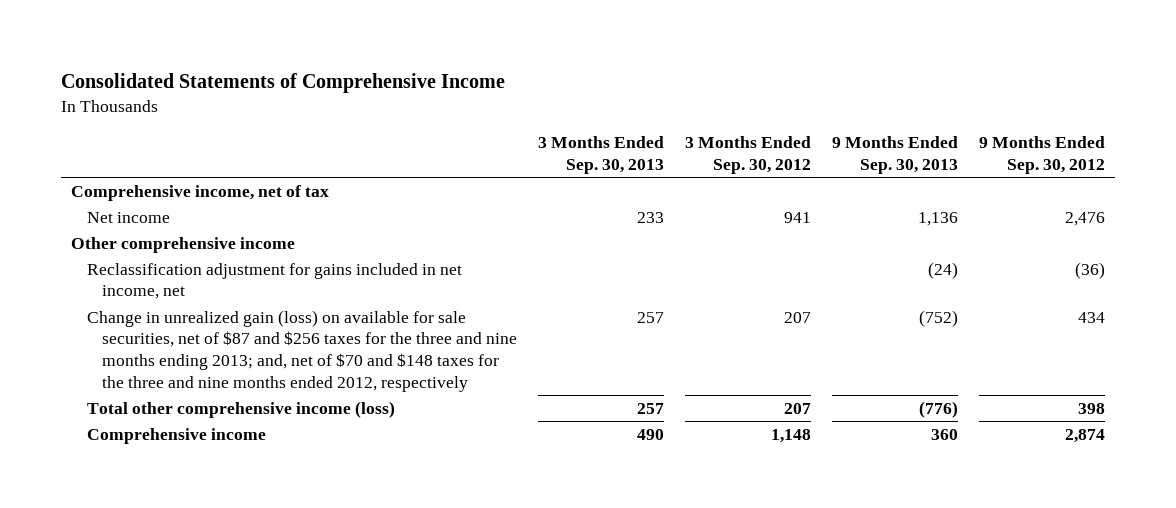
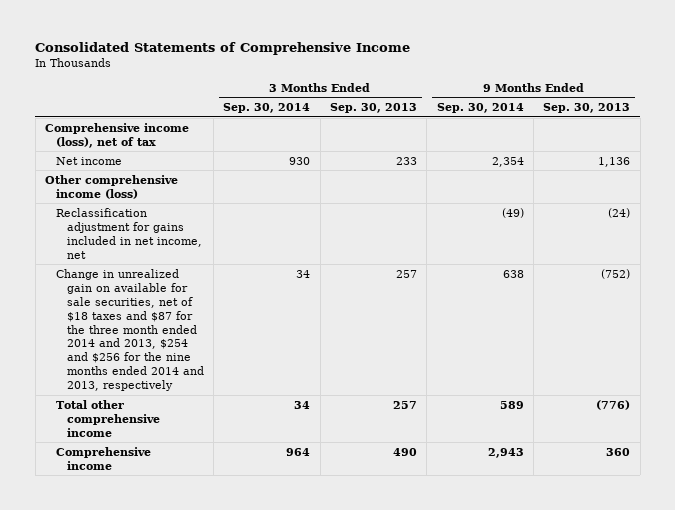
[685,135,812,174] 3 Months Ended Sep. 30, 2012 -> none
[978,135,1105,174] 9 Months Ended Sep. 30, 2012 -> none
none -> [223,103,311,114] Sep. 30, 2014
none -> [436,103,524,114] Sep. 30, 2014
[71,184,330,201] Comprehensive income, net of tax -> [45,122,190,148] Comprehensive income (loss), net of tax
[71,236,296,253] Other comprehensive income -> [45,174,179,199] Other comprehensive income (loss)
[86,309,518,392] Change in unrealized gain (loss) on available for sale securities, net of $87 and $256 taxes for the three and nine months ending 2013; and, net of $70 and $148 taxes for the three and nine months ended 2012, respectively -> [55,268,204,392] Change in unrealized gain on available for sale securities, net of $18 taxes and $87 for the three month ended 2014 and 2013, $254 and $256 for the nine months ended 2014 and 2013, respectively
[86,400,395,418] Total other comprehensive income (loss) -> [55,399,160,437] Total other comprehensive income

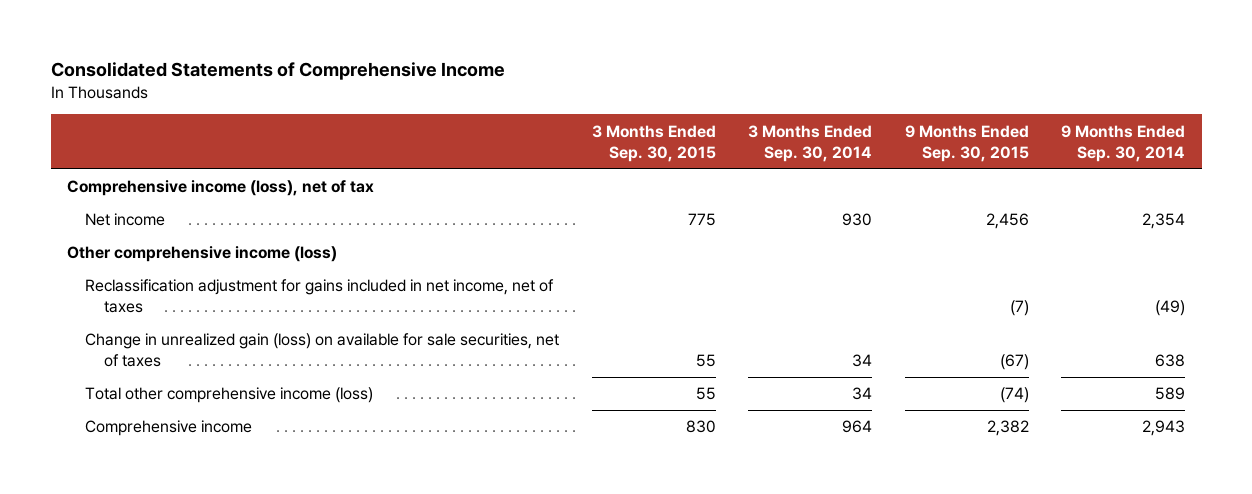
[330,103,418,114] Sep. 30, 2013 -> none
[543,103,631,114] Sep. 30, 2013 -> none
none -> [591,124,716,162] 3 Months Ended Sep. 30, 2015
none -> [904,124,1029,162] 9 Months Ended Sep. 30, 2015
[55,207,202,259] Reclassification adjustment for gains included in net income, net -> [85,279,555,314] Reclassification adjustment for gains included in net income, net of taxes
[55,268,204,392] Change in unrealized gain on available for sale securities, net of $18 taxes and $87 for the three month ended 2014 and 2013, $254 and $256 for the nine months ended 2014 and 2013, respectively -> [85,333,560,368] Change in unrealized gain (loss) on available for sale securities, net of taxes
[55,399,160,437] Total other comprehensive income -> [85,387,374,404] Total other comprehensive income (loss)

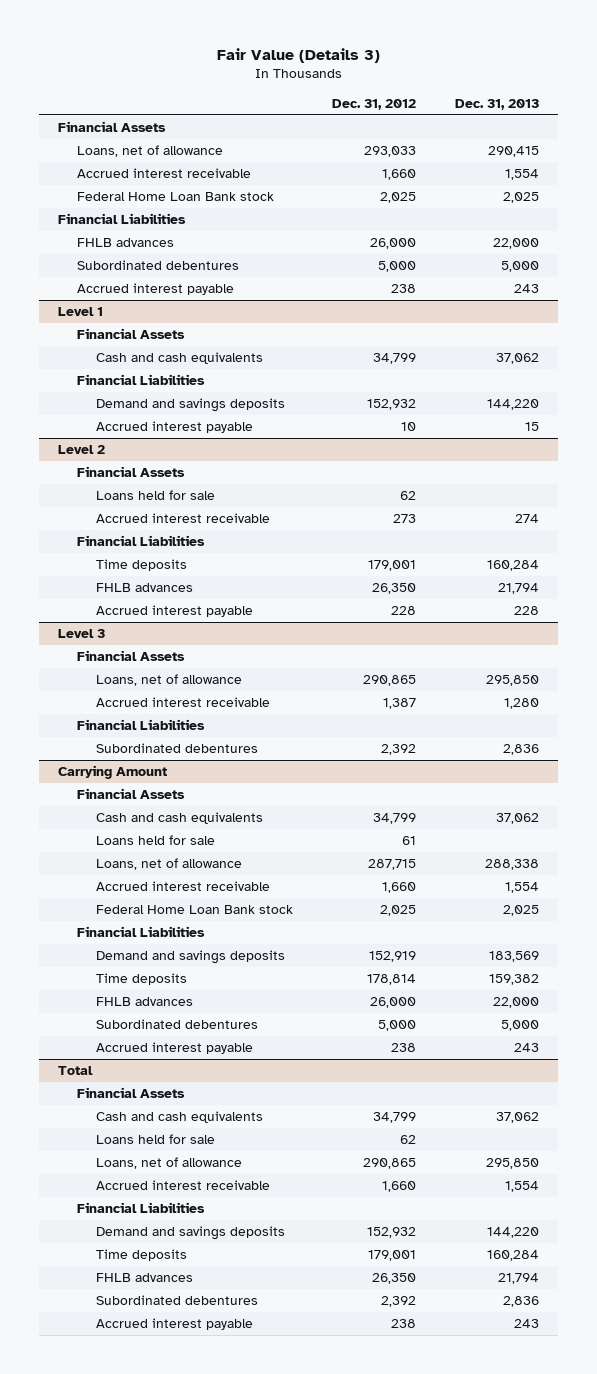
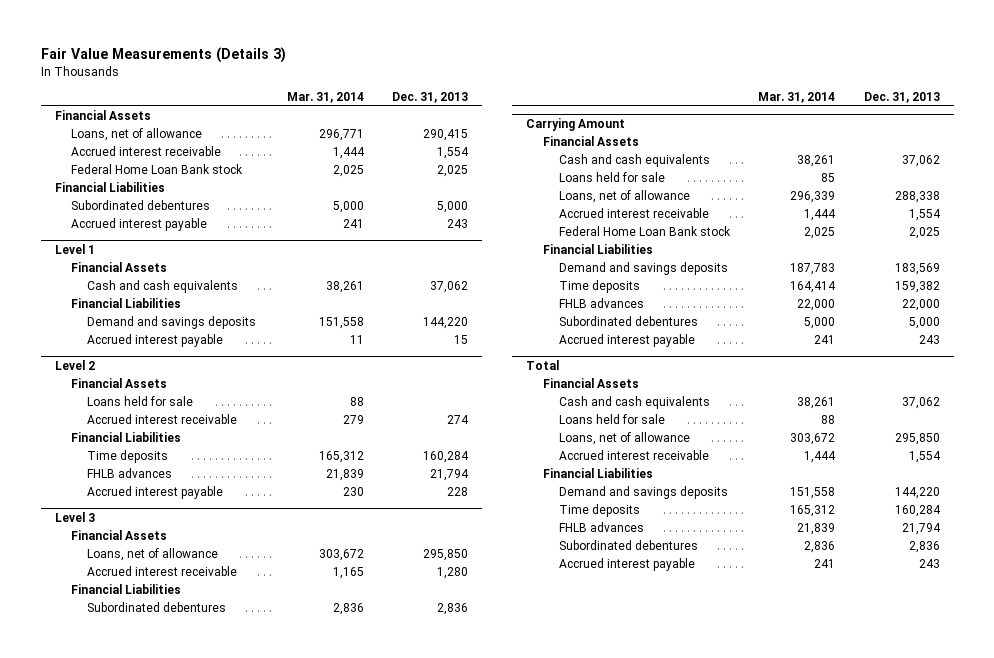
[216,47,380,63] Fair Value (Details 3) -> [40,47,286,64] Fair Value Measurements (Details 3)
[331,98,416,110] Dec. 31, 2012 -> none
none -> [286,92,364,104] Mar. 31, 2014
[77,238,175,248] FHLB advances -> none

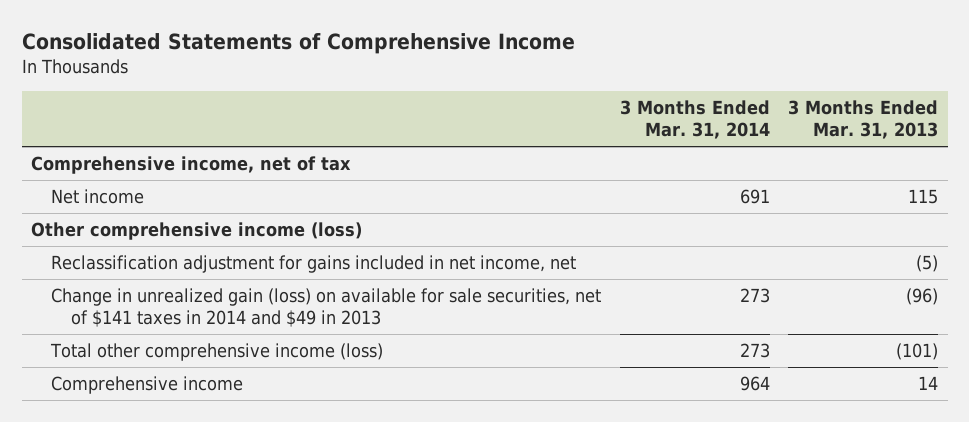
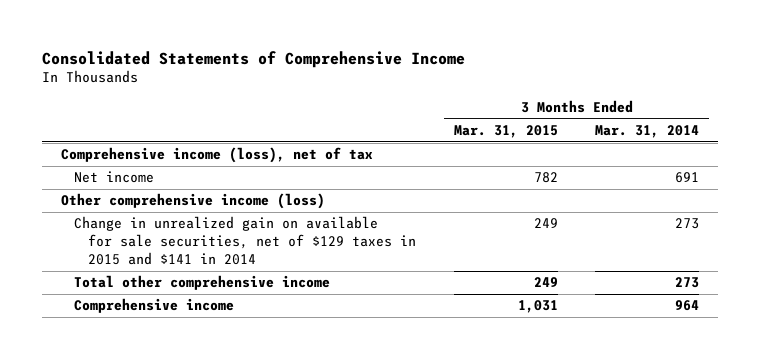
[788,99,939,140] 3 Months Ended Mar. 31, 2013 -> none
none -> [453,125,558,139] Mar. 31, 2015
[31,155,352,174] Comprehensive income, net of tax -> [61,147,374,164] Comprehensive income (loss), net of tax
[51,254,577,273] Reclassification adjustment for gains included in net income, net -> none
[51,287,602,328] Change in unrealized gain (loss) on available for sale securities, net of $141 taxes in 2014 and $49 in 2013 -> [74,216,416,266] Change in unrealized gain on available for sale securities, net of $129 taxes in 2015 and $141 in 2014
[50,342,384,361] Total other comprehensive income (loss) -> [74,275,331,291] Total other comprehensive income

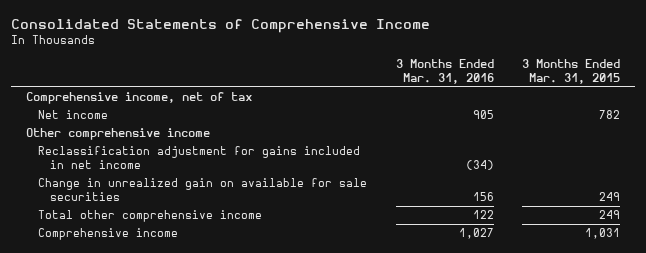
[595,125,700,139] Mar. 31, 2014 -> none
none -> [395,59,494,84] 3 Months Ended Mar. 31, 2016
[61,147,374,164] Comprehensive income (loss), net of tax -> [25,92,252,105] Comprehensive income, net of tax
[61,193,326,210] Other comprehensive income (loss) -> [25,128,210,141] Other comprehensive income
none -> [38,146,361,170] Reclassification adjustment for gains included in net income
[74,216,416,266] Change in unrealized gain on available for sale securities, net of $129 taxes in 2015 and $141 in 2014 -> [38,178,368,202] Change in unrealized gain on available for sale securities

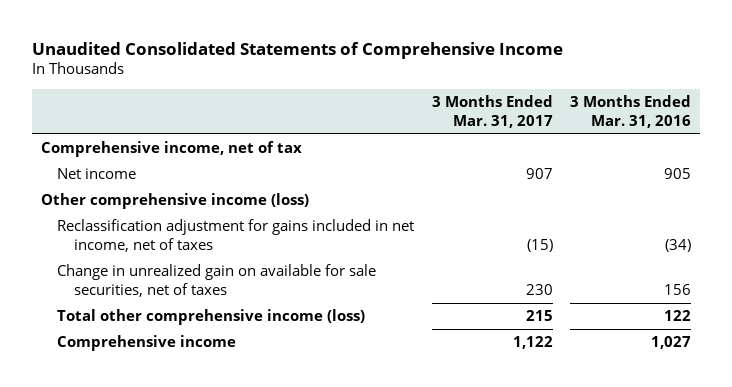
[11,18,431,33] Consolidated Statements of Comprehensive Income -> [32,41,564,59] Unaudited Consolidated Statements of Comprehensive Income
[522,59,621,84] 3 Months Ended Mar. 31, 2015 -> none
none -> [431,95,553,128] 3 Months Ended Mar. 31, 2017
[25,128,210,141] Other comprehensive income -> [40,193,309,210] Other comprehensive income (loss)
[38,146,361,170] Reclassification adjustment for gains included in net income -> [57,219,415,252] Reclassification adjustment for gains included in net income, net of taxes
[38,178,368,202] Change in unrealized gain on available for sale securities -> [57,264,377,297] Change in unrealized gain on available for sale securities, net of taxes
[38,210,263,223] Total other comprehensive income -> [57,309,366,326] Total other comprehensive income (loss)

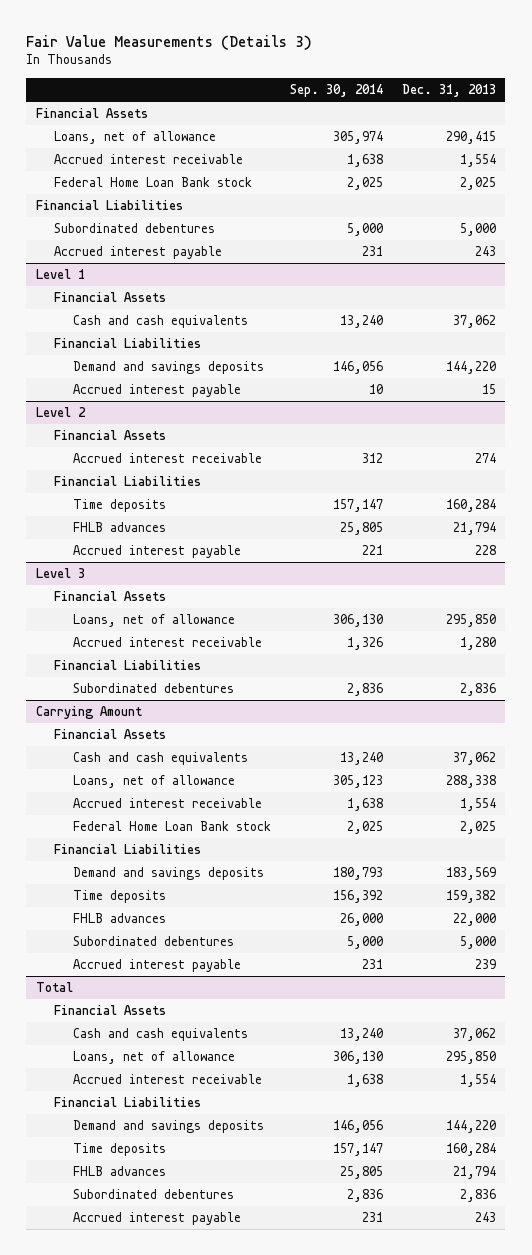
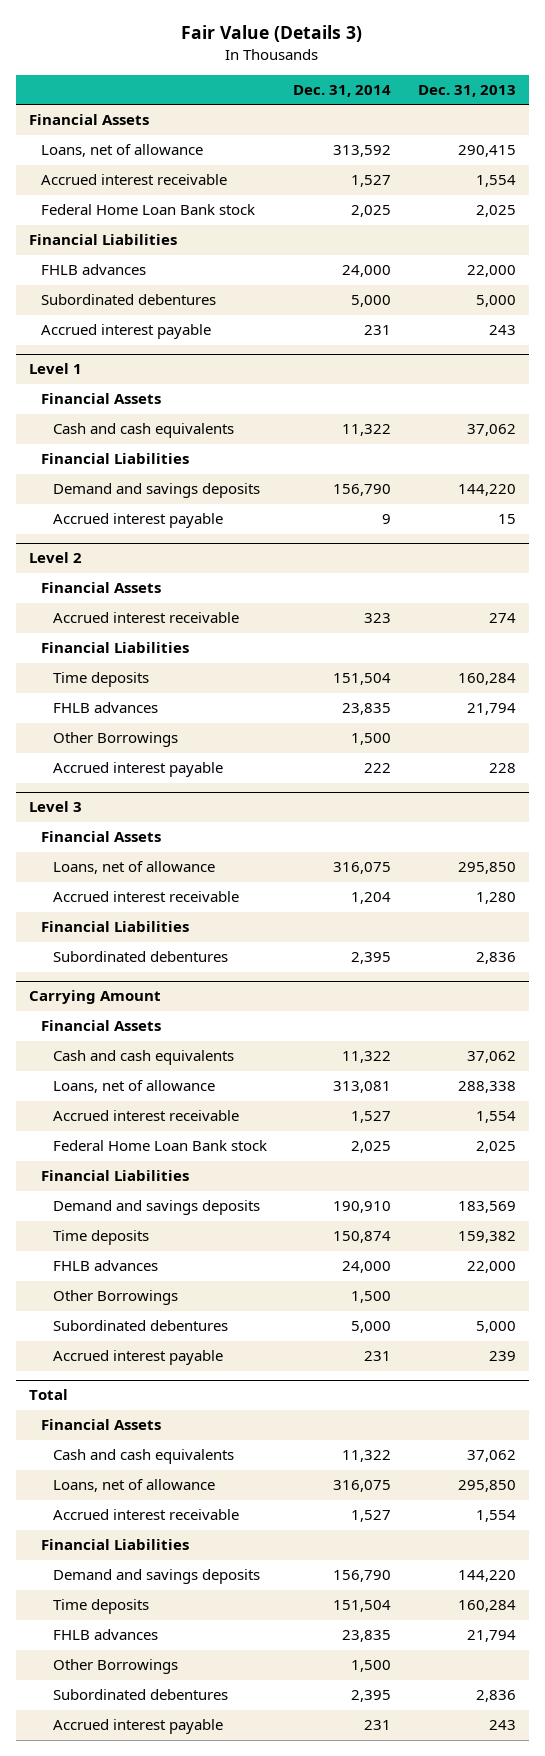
[26,34,313,50] Fair Value Measurements (Details 3) -> [181,25,363,43] Fair Value (Details 3)
[289,83,383,97] Sep. 30, 2014 -> none
none -> [293,84,392,97] Dec. 31, 2014
none -> [40,264,146,276] FHLB advances
none -> [52,732,178,748] Other Borrowings
none -> [52,1290,178,1306] Other Borrowings
none -> [52,1659,178,1675] Other Borrowings

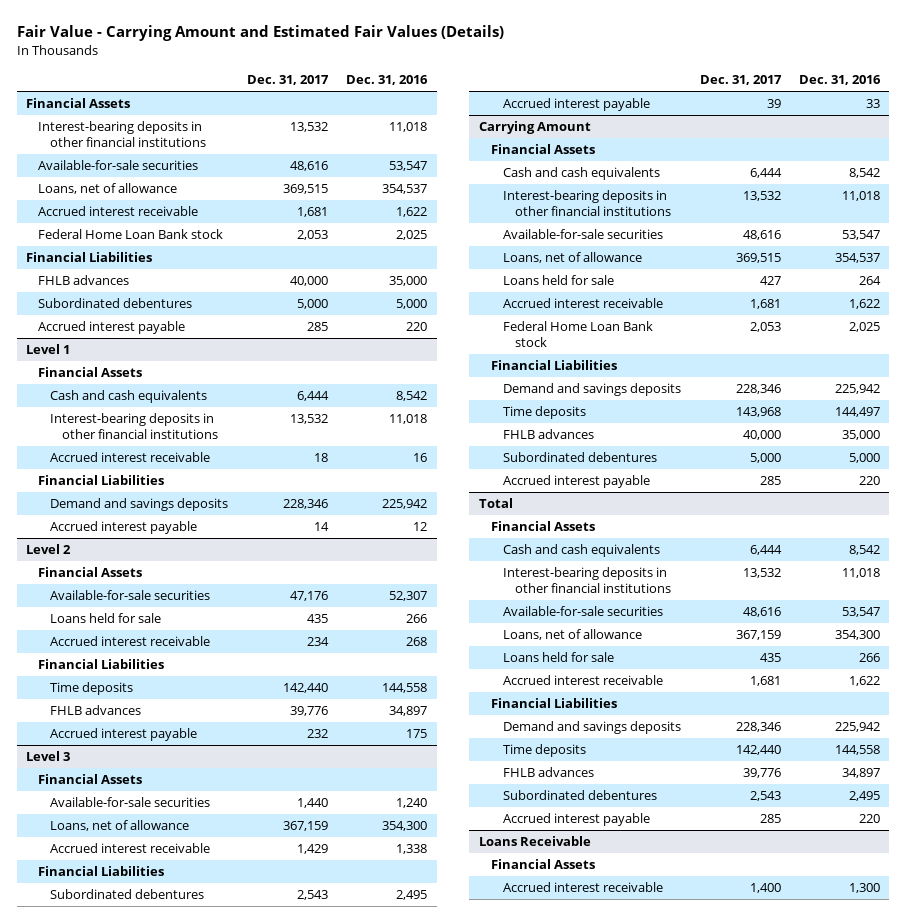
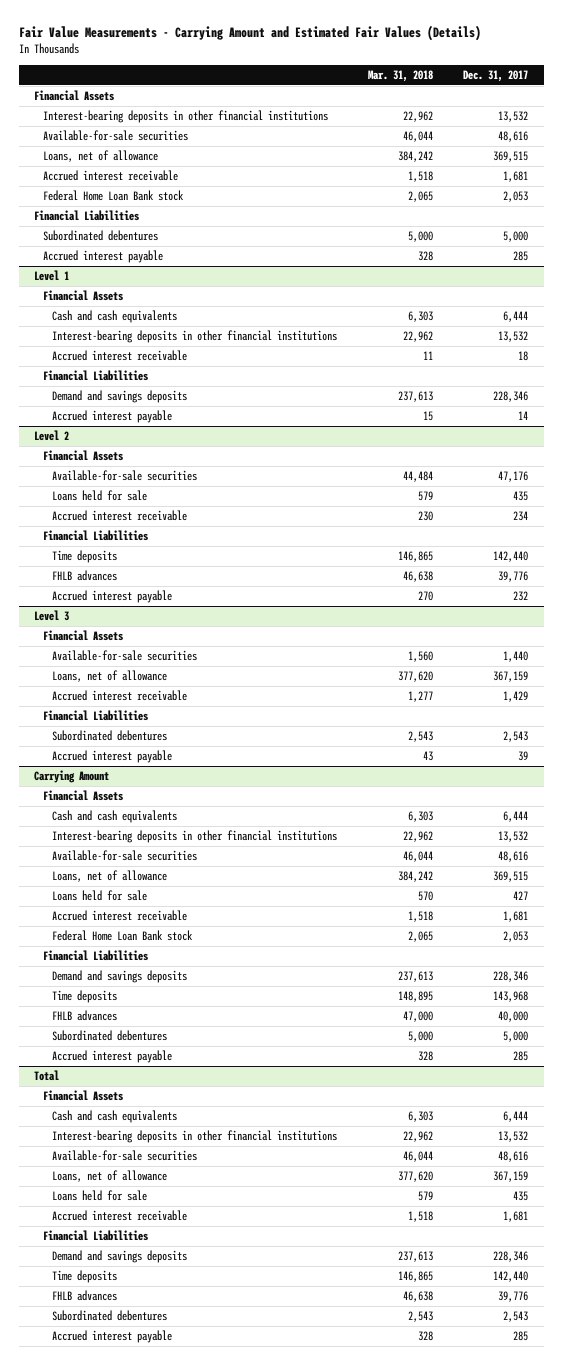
[16,25,504,42] Fair Value - Carrying Amount and Estimated Fair Values (Details) -> [18,25,481,42] Fair Value Measurements - Carrying Amount and Estimated Fair Values (Details)
[346,75,429,86] Dec. 31, 2016 -> none
none -> [367,69,433,82] Mar. 31, 2018
[37,275,129,286] FHLB advances -> none
[478,836,591,847] Loans Receivable -> none
[490,859,595,870] Financial Assets -> none
[503,882,664,893] Accrued interest receivable -> none

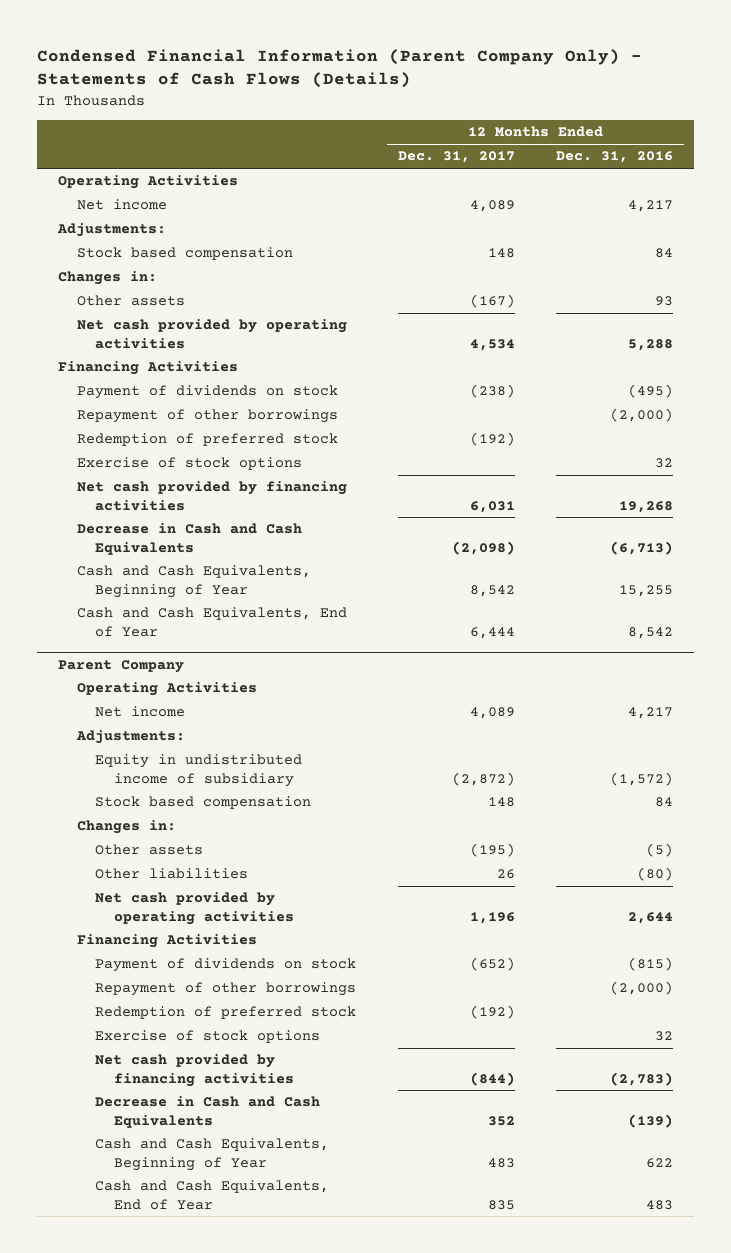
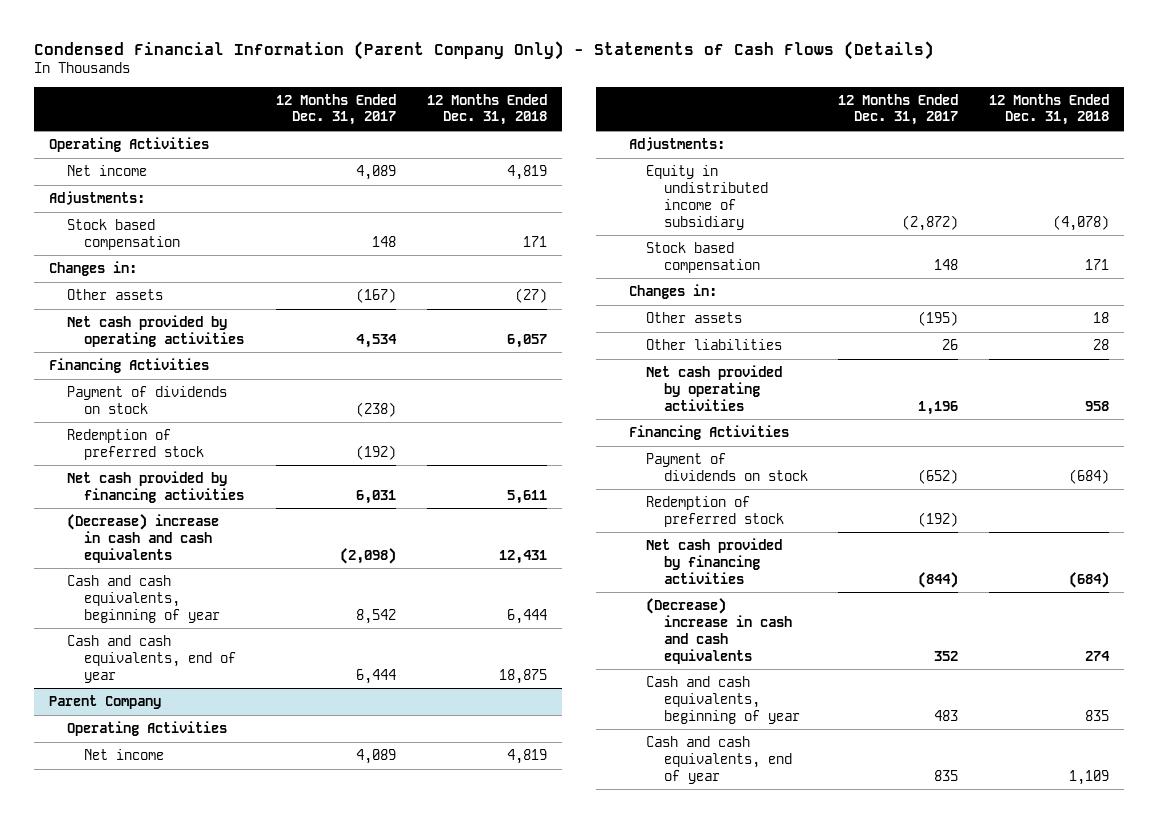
[556,151,674,164] Dec. 31, 2016 -> none
none -> [426,93,547,126] 12 Months Ended Dec. 31, 2018
[76,409,338,424] Repayment of other borrowings -> none
[76,457,302,471] Exercise of stock options -> none
[76,523,302,555] Decrease in Cash and Cash Equivalents -> [66,514,219,563] (Decrease) increase in cash and cash equivalents
[76,565,311,598] Cash and Cash Equivalents, Beginning of Year -> [66,575,221,623] Cash and cash equivalents, beginning of year
[76,607,347,637] Cash and Cash Equivalents, End of Year -> [66,635,237,683] Cash and cash equivalents, end of year
[95,982,357,997] Repayment of other borrowings -> none
[95,1030,321,1044] Exercise of stock options -> none
[95,1096,321,1128] Decrease in Cash and Cash Equivalents -> [646,598,793,664] (Decrease) increase in cash and cash equivalents
[95,1138,330,1171] Cash and Cash Equivalents, Beginning of Year -> [646,676,801,724] Cash and cash equivalents, beginning of year
[95,1180,330,1210] Cash and Cash Equivalents, End of Year -> [646,736,793,784] Cash and cash equivalents, end of year

